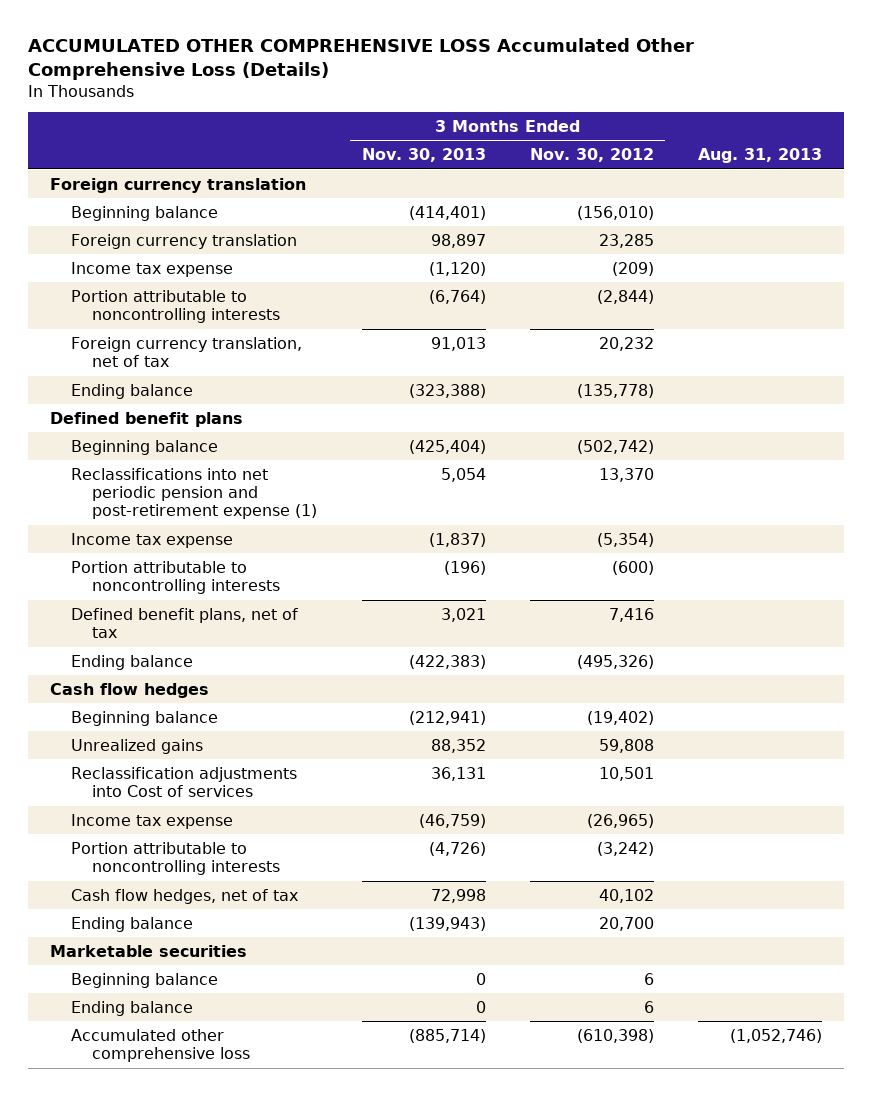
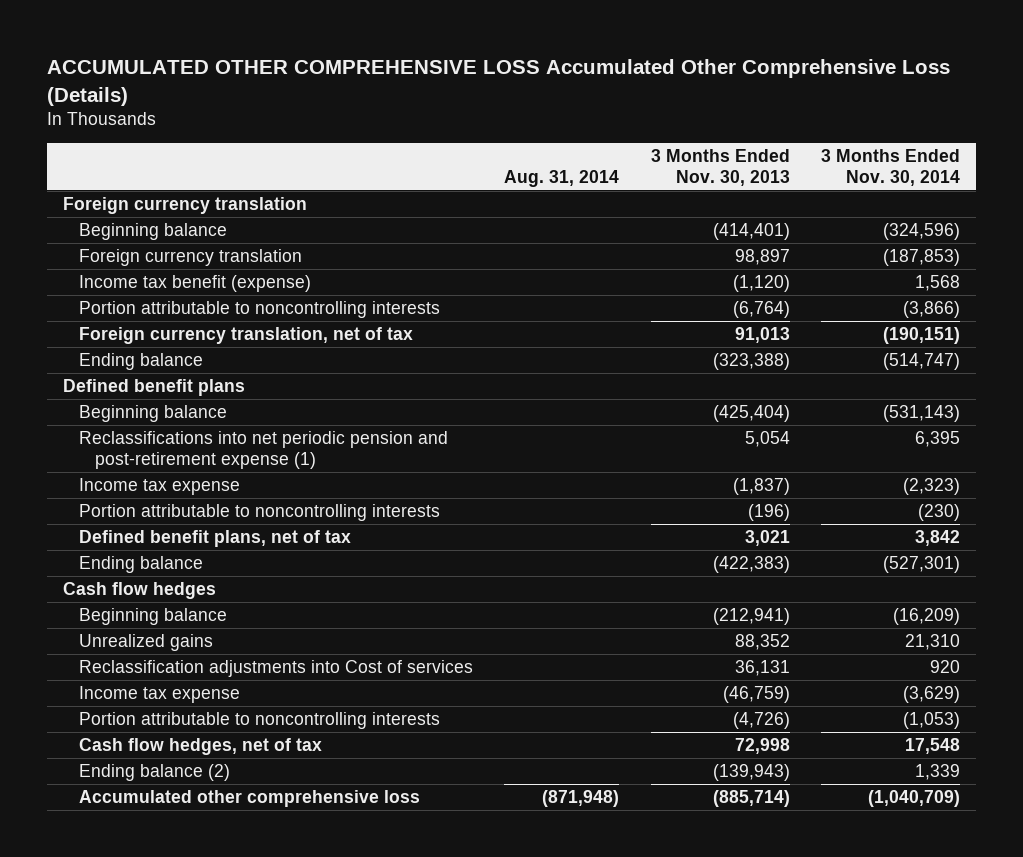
[529,148,654,163] Nov. 30, 2012 -> none
[698,148,823,164] Aug. 31, 2013 -> none
none -> [504,170,620,188] Aug. 31, 2014
none -> [821,149,961,187] 3 Months Ended Nov. 30, 2014
[71,261,234,277] Income tax expense -> [78,274,311,292] Income tax benefit (expense)
[49,944,247,957] Marketable securities -> none
[71,972,219,988] Beginning balance -> none
[71,1000,194,1016] Ending balance -> none
[71,916,194,932] Ending balance -> [78,763,230,781] Ending balance (2)

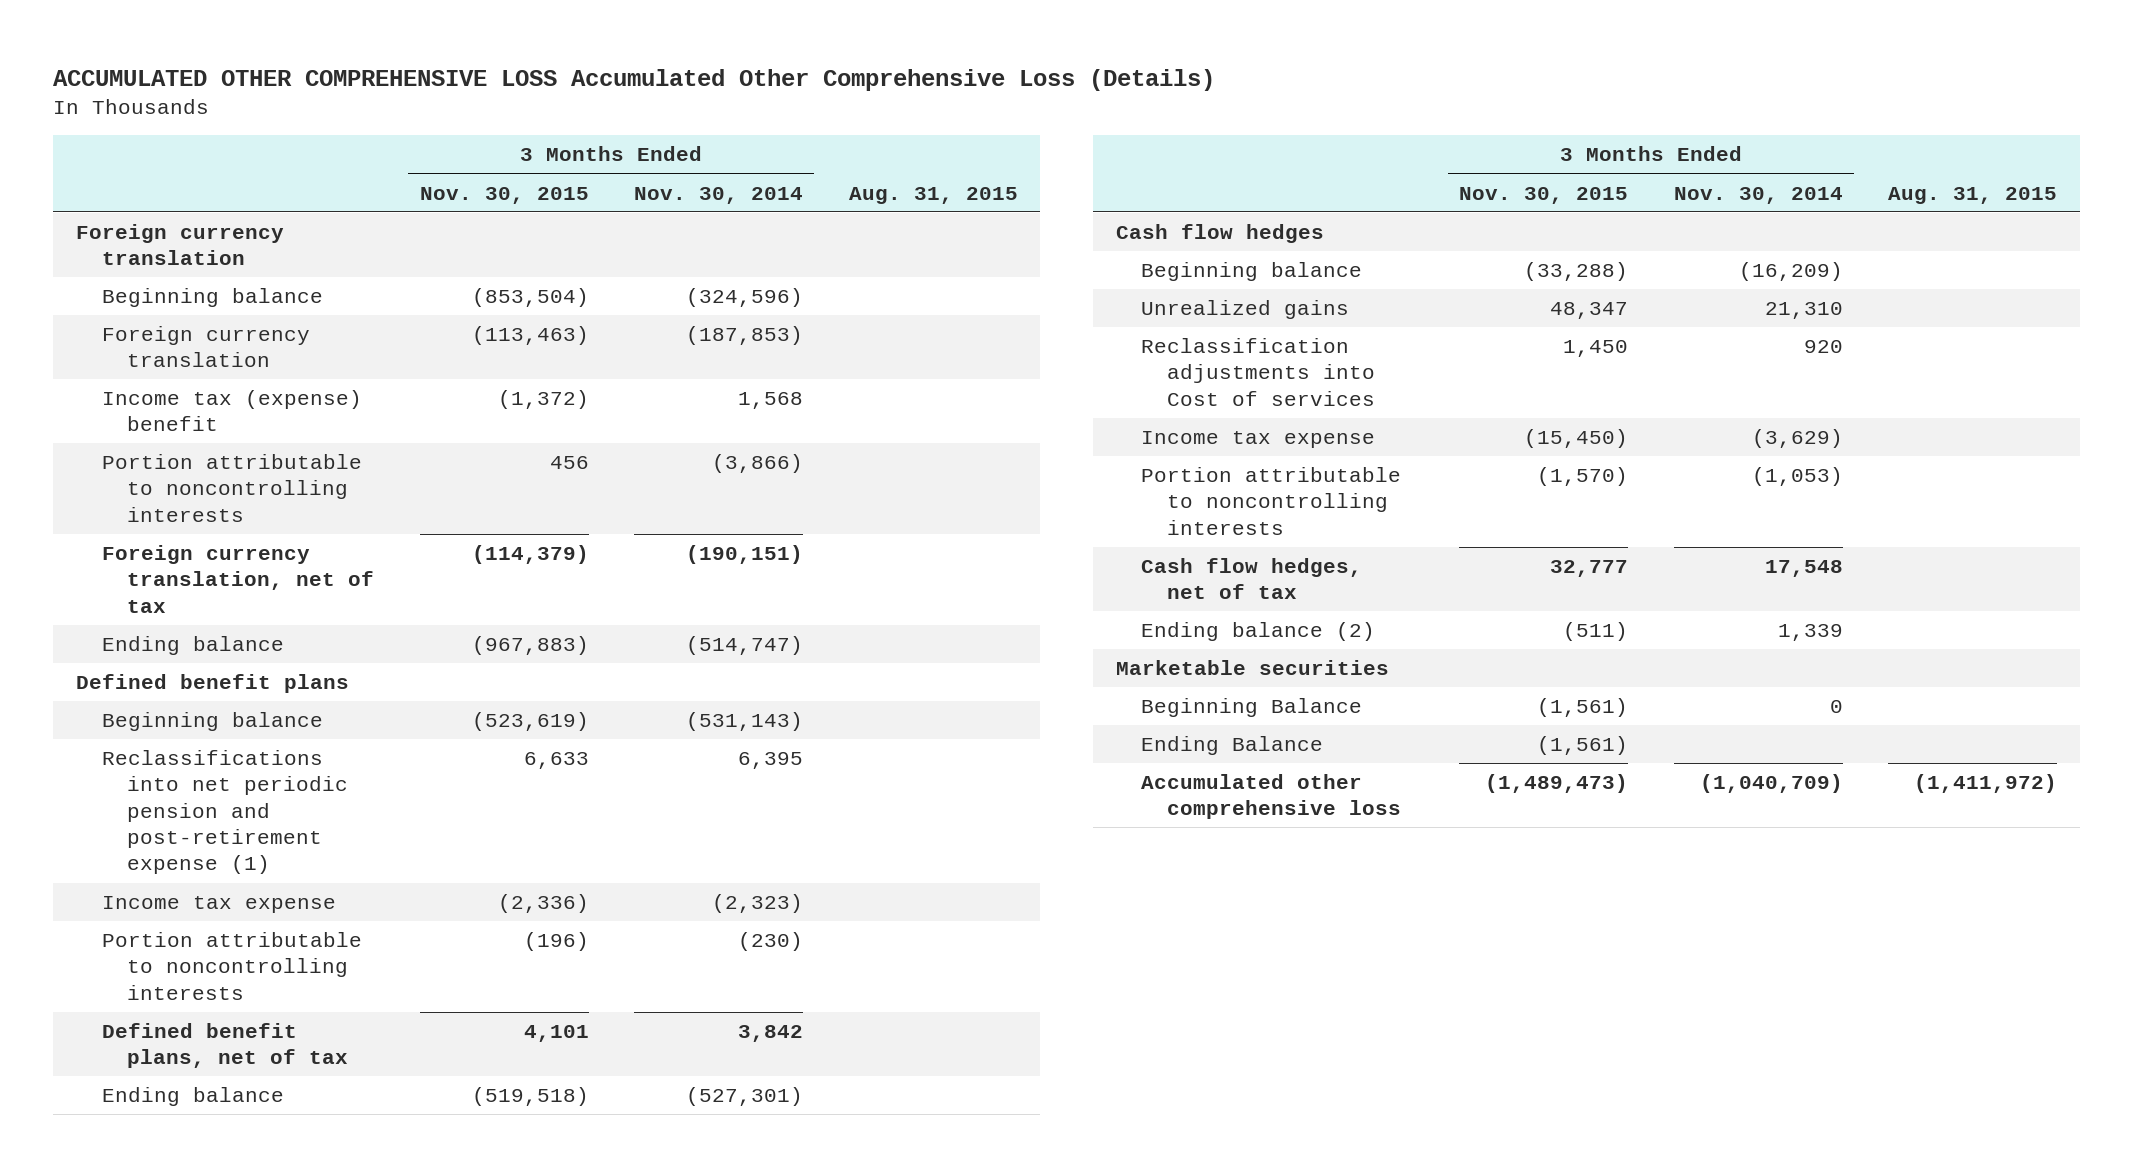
[504,170,620,188] Aug. 31, 2014 -> none
[650,149,790,187] 3 Months Ended Nov. 30, 2013 -> none
none -> [419,186,589,204] Nov. 30, 2015
none -> [848,186,1018,204] Aug. 31, 2015
[78,274,311,292] Income tax benefit (expense) -> [101,389,362,432] Income tax (expense) benefit
none -> [1115,659,1389,675] Marketable securities
none -> [1141,697,1363,717] Beginning Balance
none -> [1141,735,1324,755] Ending Balance

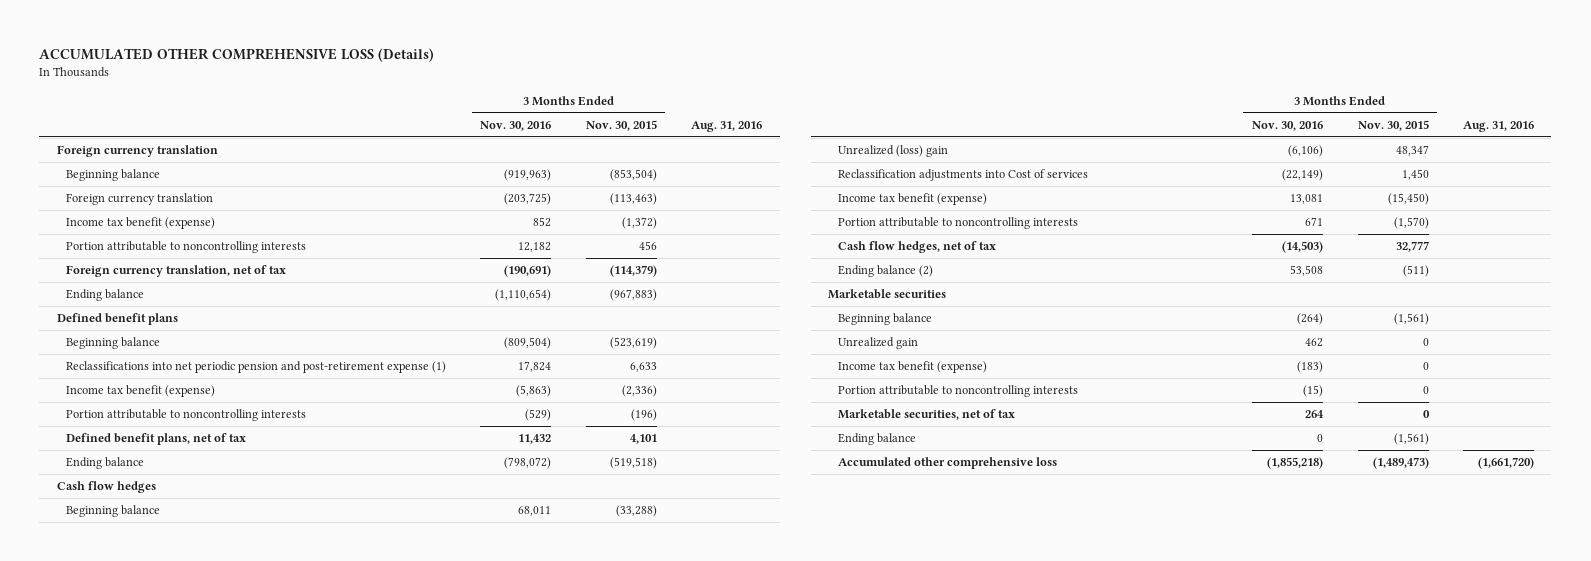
[53,69,1216,92] ACCUMULATED OTHER COMPREHENSIVE LOSS Accumulated Other Comprehensive Loss (Details) -> [39,48,435,63] ACCUMULATED OTHER COMPREHENSIVE LOSS (Details)
[634,186,804,204] Nov. 30, 2014 -> none
[848,186,1018,204] Aug. 31, 2015 -> none
none -> [480,120,552,131] Nov. 30, 2016
none -> [691,120,763,132] Aug. 31, 2016
[101,389,362,432] Income tax (expense) benefit -> [65,217,215,230] Income tax benefit (expense)
[101,895,336,913] Income tax expense -> [65,385,215,398] Income tax benefit (expense)
[1141,299,1350,319] Unrealized gains -> [837,145,948,158] Unrealized (loss) gain
[1141,430,1376,448] Income tax expense -> [837,193,987,206] Income tax benefit (expense)
[1141,697,1363,717] Beginning Balance -> [837,313,932,326] Beginning balance
none -> [837,337,918,350] Unrealized gain
none -> [837,361,987,374] Income tax benefit (expense)
none -> [837,385,1078,398] Portion attributable to noncontrolling interests
none -> [837,409,1015,421] Marketable securities, net of tax
[1141,735,1324,755] Ending Balance -> [837,433,916,446] Ending balance

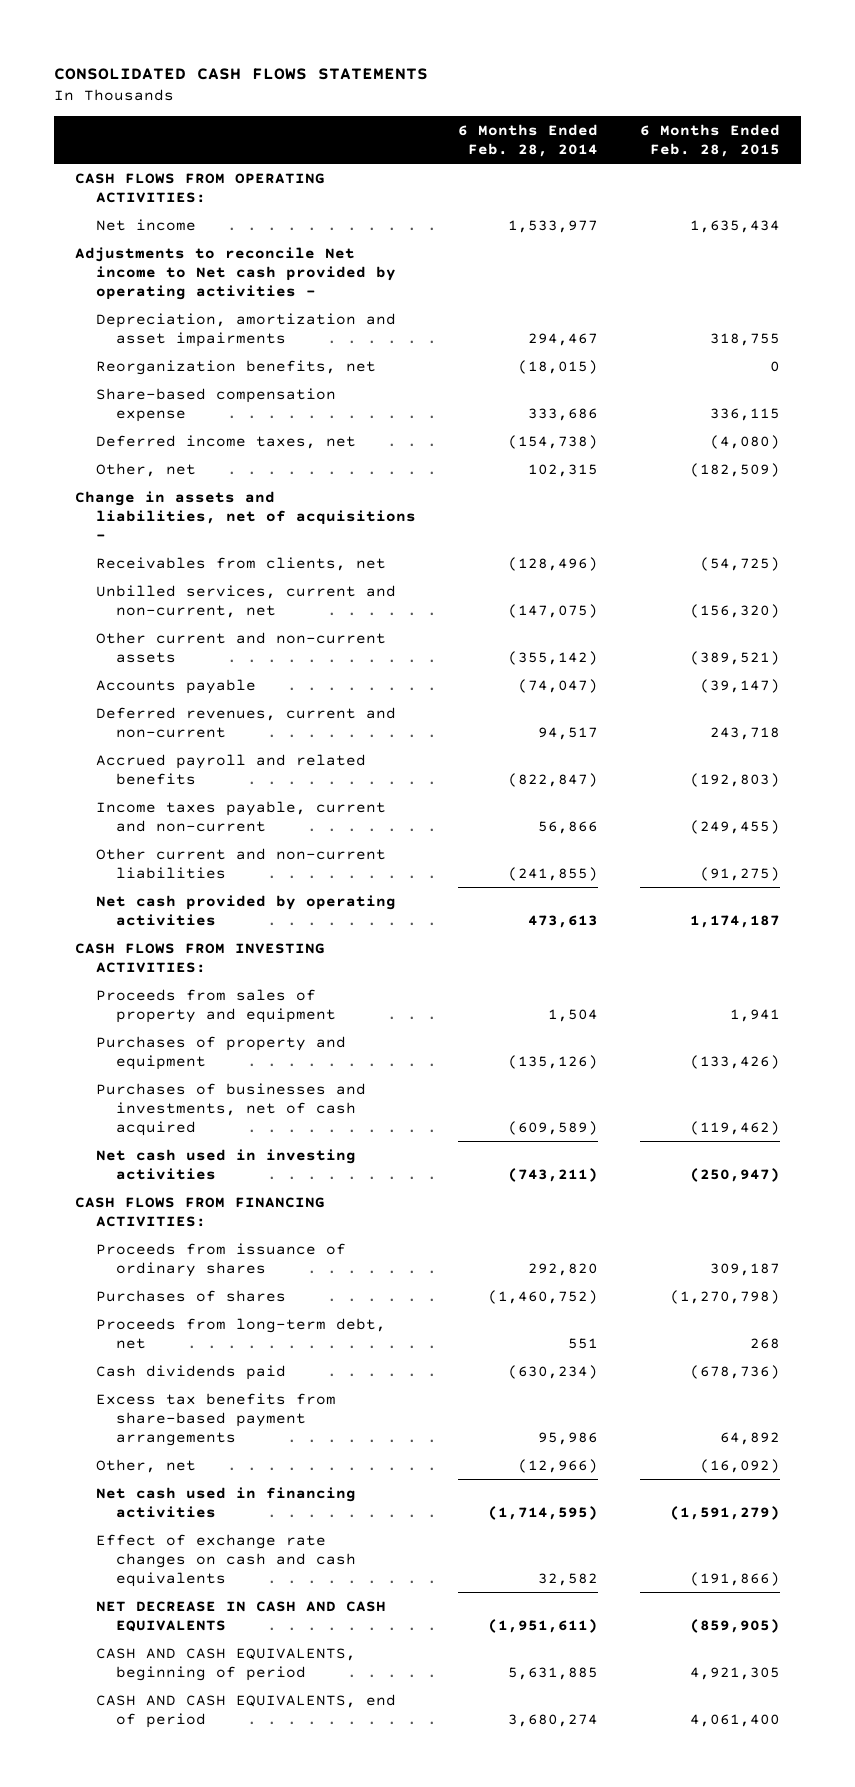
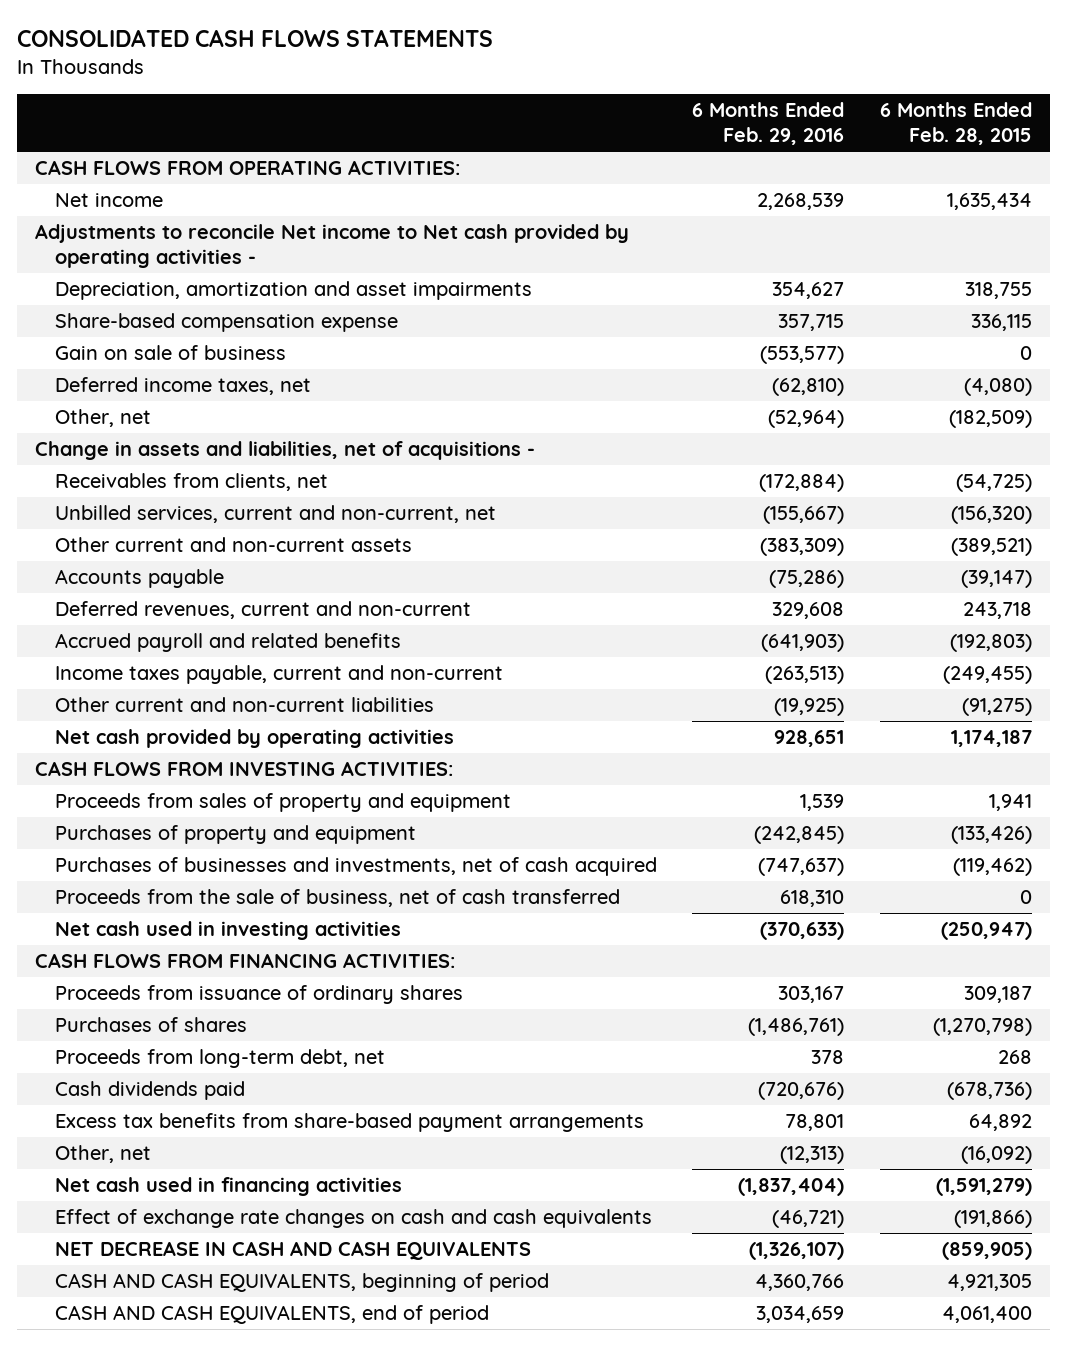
[457,123,598,157] 6 Months Ended Feb. 28, 2014 -> none
none -> [692,101,845,146] 6 Months Ended Feb. 29, 2016
[95,359,376,375] Reorganization benefits, net -> none
none -> [54,344,286,360] Gain on sale of business
none -> [54,888,620,907] Proceeds from the sale of business, net of cash transferred

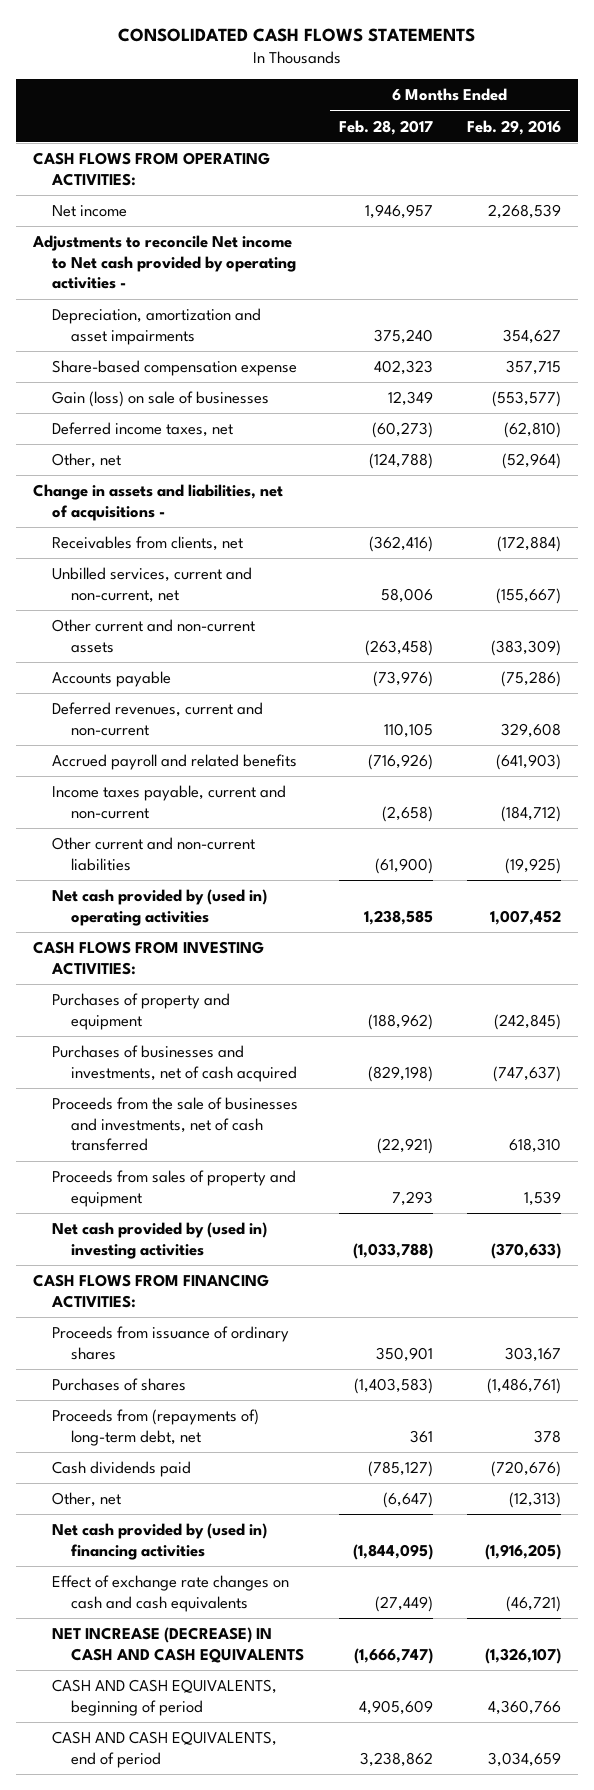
[879,101,1032,146] 6 Months Ended Feb. 28, 2015 -> none
none -> [338,119,433,135] Feb. 28, 2017
[54,344,286,360] Gain on sale of business -> [52,391,270,408] Gain (loss) on sale of businesses
[765,665,845,684] (263,513) -> [501,805,562,822] (184,712)
[54,728,454,748] Net cash provided by operating activities -> [52,889,268,926] Net cash provided by (used in) operating activities
[774,729,845,747] 928,651 -> [490,909,562,925] 1,007,452
[54,888,620,907] Proceeds from the sale of business, net of cash transferred -> [52,1097,299,1152] Proceeds from the sale of businesses and investments, net of cash transferred
[54,792,511,812] Proceeds from sales of property and equipment -> [52,1170,297,1207] Proceeds from sales of property and equipment
[54,920,401,940] Net cash used in investing activities -> [52,1222,268,1259] Net cash provided by (used in) investing activities
[54,1048,385,1068] Proceeds from long-term debt, net -> [52,1409,260,1446] Proceeds from (repayments of) long-term debt, net
[54,1112,644,1132] Excess tax benefits from share-based payment arrangements -> none
[54,1176,402,1196] Net cash used in financing activities -> [52,1523,268,1560] Net cash provided by (used in) financing activities
[738,1177,845,1196] (1,837,404) -> [485,1543,562,1560] (1,916,205)
[54,1240,531,1260] NET DECREASE IN CASH AND CASH EQUIVALENTS -> [52,1627,305,1663] NET INCREASE (DECREASE) IN CASH AND CASH EQUIVALENTS

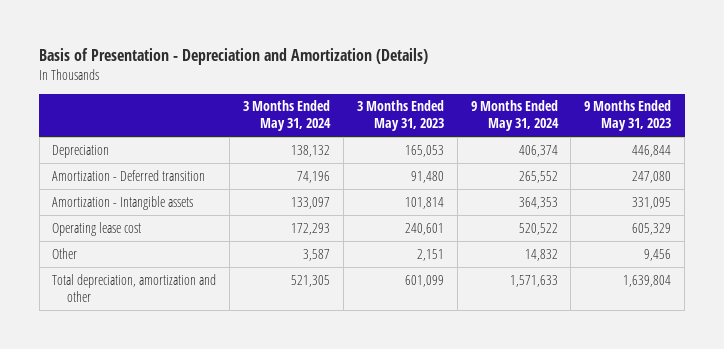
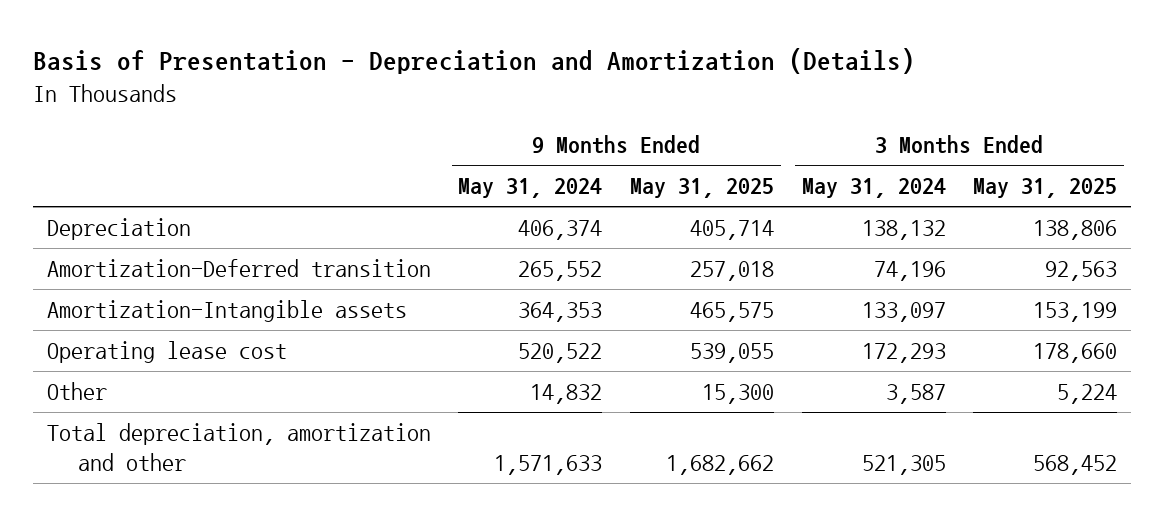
[356,100,444,132] 3 Months Ended May 31, 2023 -> none
[584,100,672,132] 9 Months Ended May 31, 2023 -> none
none -> [629,178,774,199] May 31, 2025
none -> [973,178,1118,199] May 31, 2025
[52,169,206,181] Amortization - Deferred transition -> [46,258,431,277] Amortization-Deferred transition
[52,195,194,210] Amortization - Intangible assets -> [46,299,407,322] Amortization-Intangible assets

